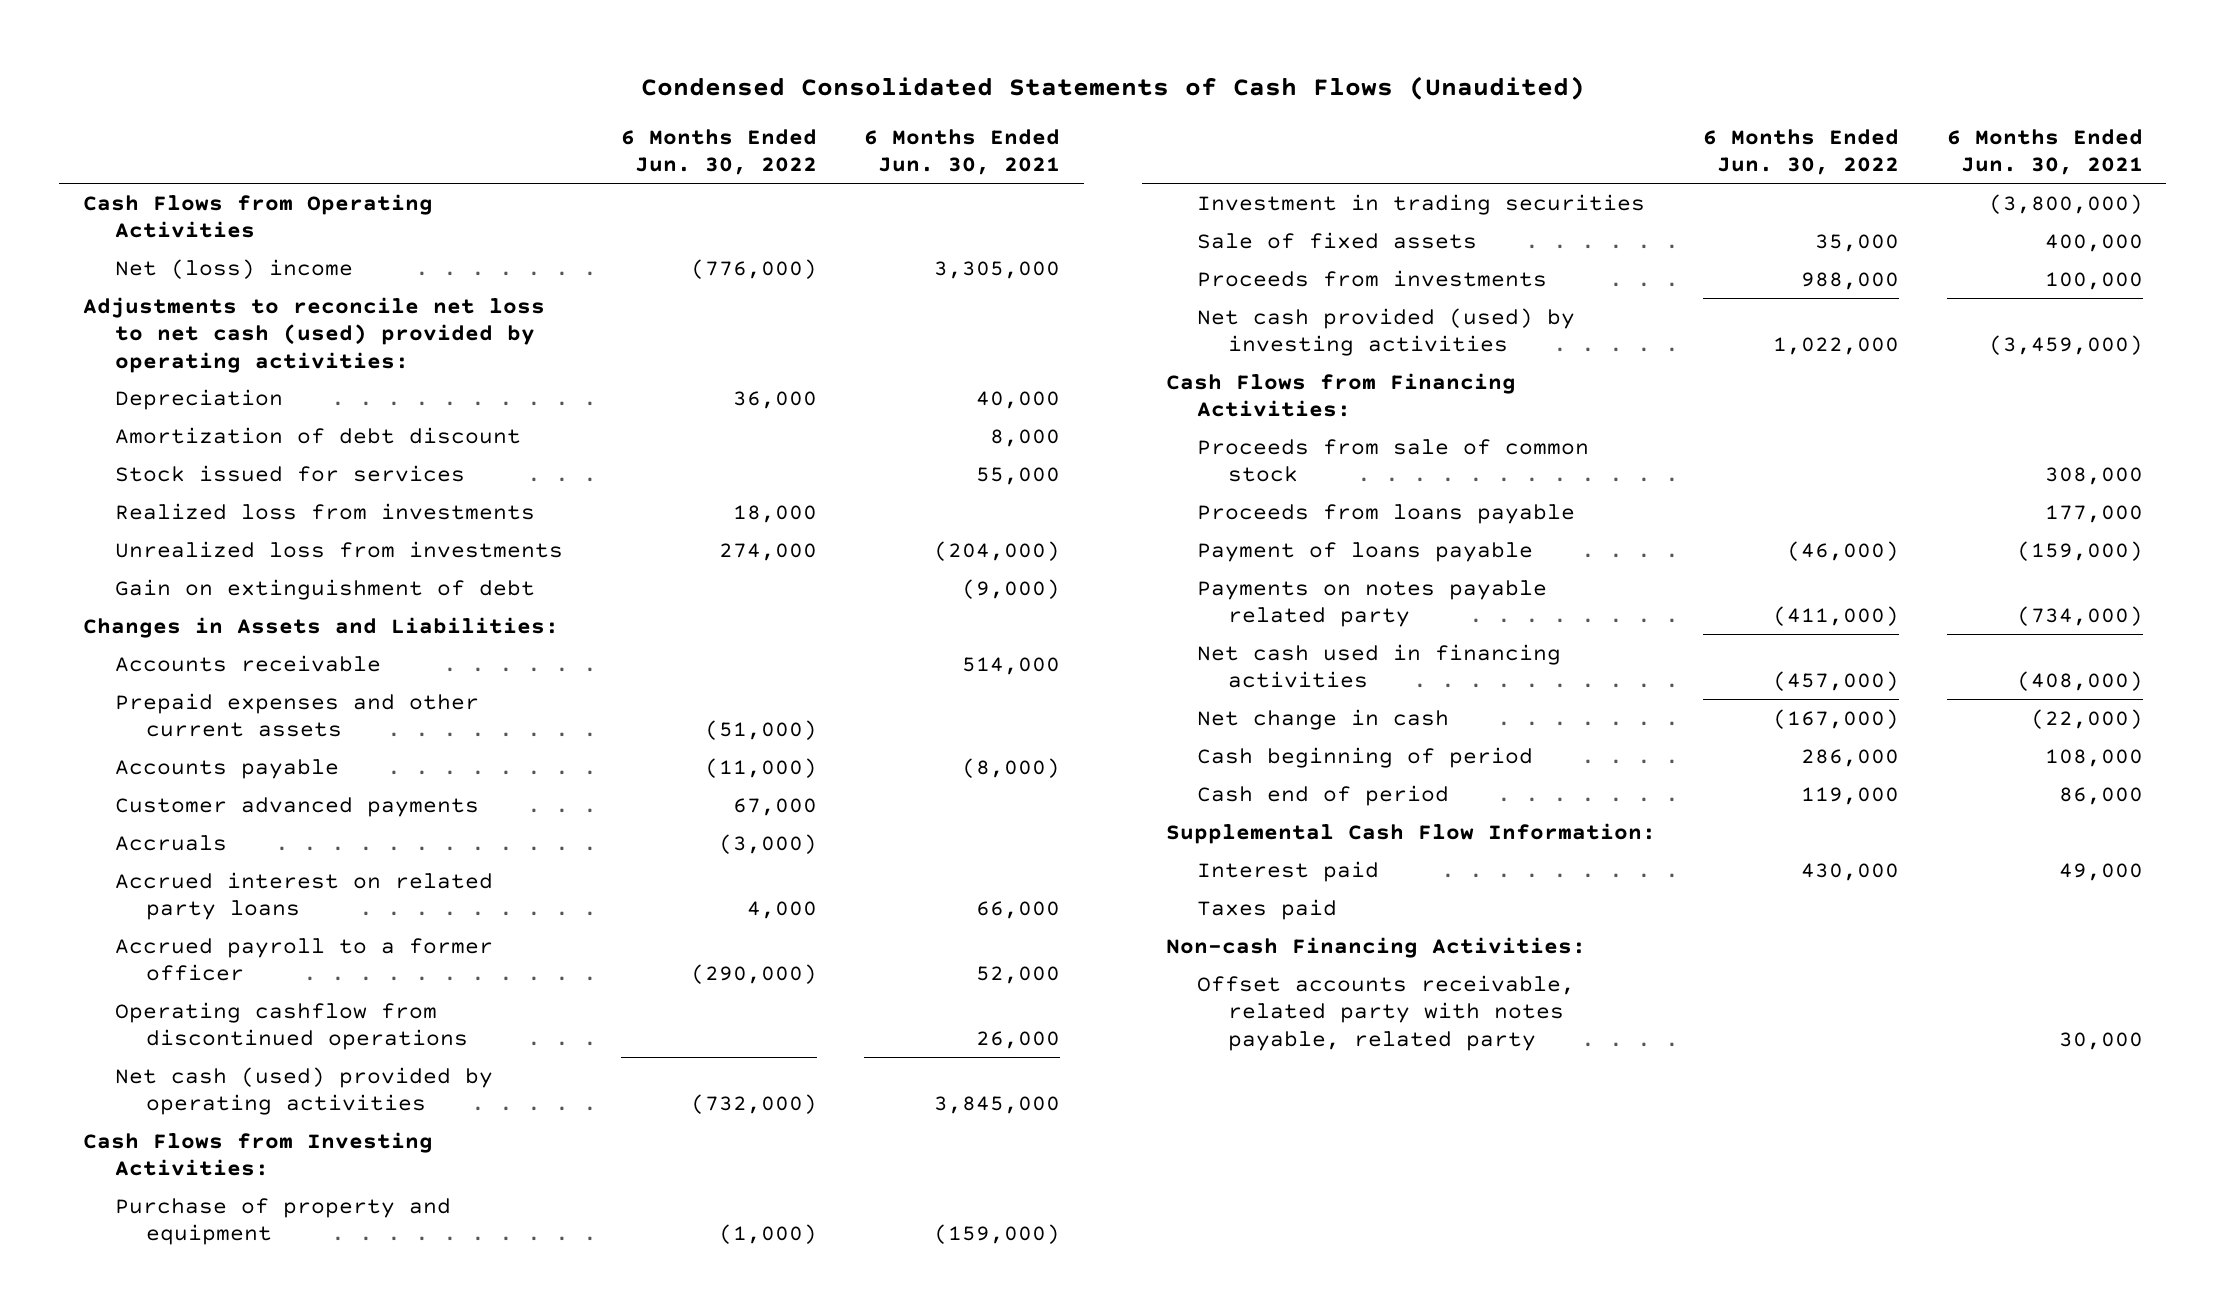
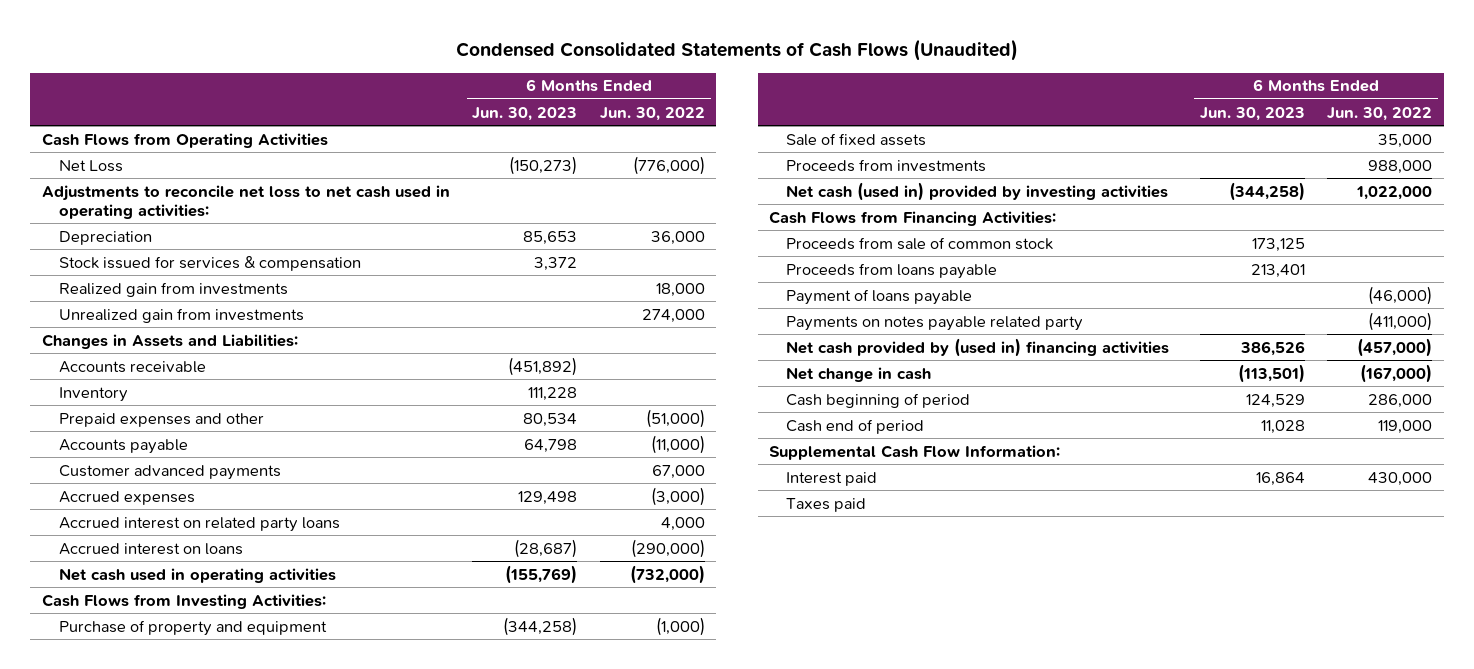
[864,128,1061,176] 6 Months Ended Jun. 30, 2021 -> none
none -> [472,106,578,121] Jun. 30, 2023
[114,258,353,279] Net (loss) income -> [58,159,123,172] Net Loss
[83,296,546,373] Adjustments to reconcile net loss to net cash (used) provided by operating activities: -> [41,184,450,219] Adjustments to reconcile net loss to net cash used in operating activities:
[114,426,521,444] Amortization of debt discount -> none
[114,578,535,600] Gain on extinguishment of debt -> none
[114,464,465,482] Stock issued for services -> [58,255,361,271] Stock issued for services & compensation
[114,502,535,520] Realized loss from investments -> [58,281,288,297] Realized gain from investments
[114,540,563,558] Unrealized loss from investments -> [58,307,304,323] Unrealized gain from investments
none -> [58,386,128,402] Inventory
[114,692,479,738] Prepaid expenses and other current assets -> [58,412,264,427] Prepaid expenses and other
[114,834,227,851] Accruals -> none
none -> [58,490,195,505] Accrued expenses
[114,937,493,982] Accrued payroll to a former officer -> none
[114,1001,469,1051] Operating cashflow from discontinued operations -> none
none -> [58,542,243,555] Accrued interest on loans
[114,1066,493,1116] Net cash (used) provided by operating activities -> [58,567,336,583] Net cash used in operating activities
[1196,193,1645,215] Investment in trading securities -> none
[1196,307,1575,357] Net cash provided (used) by investing activities -> [785,181,1168,201] Net cash (used in) provided by investing activities
[1196,643,1561,689] Net cash used in financing activities -> [785,337,1169,357] Net cash provided by (used in) financing activities
[1165,936,1586,958] Non-cash Financing Activities: -> none
[1196,974,1575,1051] Offset accounts receivable, related party with notes payable, related party -> none

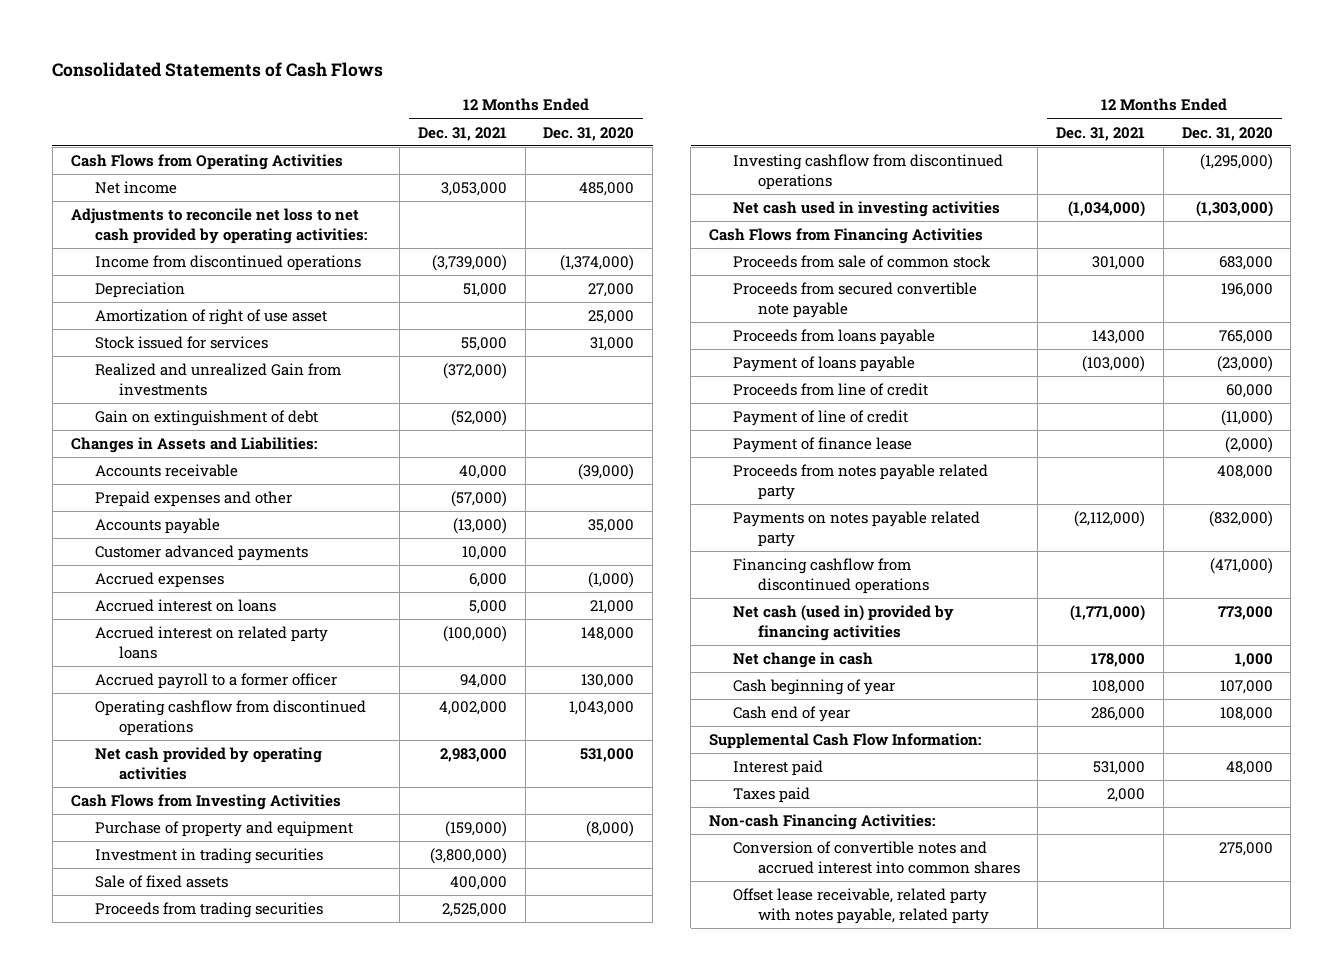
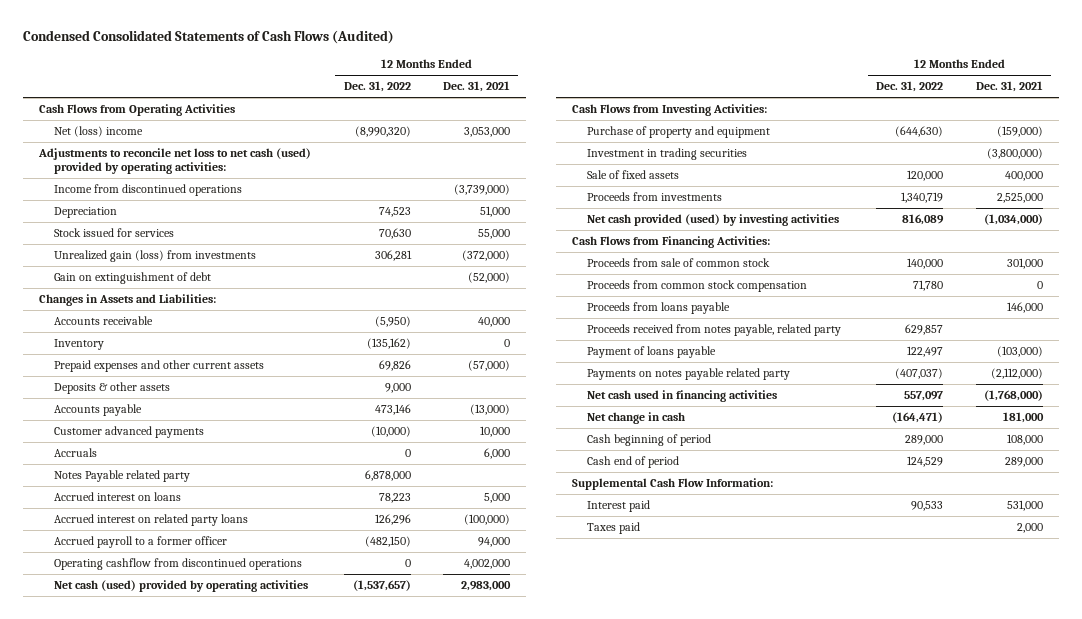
[52,62,384,78] Consolidated Statements of Cash Flows -> [22,30,394,45] Condensed Consolidated Statements of Cash Flows (Audited)
[543,126,635,141] Dec. 31, 2020 -> none
none -> [343,81,411,93] Dec. 31, 2022
[95,181,178,195] Net income -> [53,126,143,138] Net (loss) income
[70,208,368,244] Adjustments to reconcile net loss to net cash provided by operating activities: -> [38,148,312,175] Adjustments to reconcile net loss to net cash (used) provided by operating activities:
[95,309,328,326] Amortization of right of use asset -> none
[95,363,342,396] Realized and unrealized Gain from investments -> [53,250,256,263] Unrealized gain (loss) from investments
none -> [53,339,104,351] Inventory
[95,491,293,508] Prepaid expenses and other -> [53,360,264,373] Prepaid expenses and other current assets
none -> [53,382,170,395] Deposits & other assets
[95,572,225,589] Accrued expenses -> [53,448,97,458] Accruals
none -> [53,470,190,483] Notes Payable related party
[95,747,323,780] Net cash provided by operating activities -> [53,580,308,593] Net cash (used) provided by operating activities
[70,794,341,811] Cash Flows from Investing Activities -> [572,104,768,117] Cash Flows from Investing Activities:
[733,154,1004,190] Investing cashflow from discontinued operations -> none
[95,902,324,919] Proceeds from trading securities -> [586,192,722,202] Proceeds from investments
[733,201,1001,218] Net cash used in investing activities -> [586,214,839,227] Net cash provided (used) by investing activities
[708,228,983,245] Cash Flows from Financing Activities -> [572,236,771,249] Cash Flows from Financing Activities:
[733,282,978,318] Proceeds from secured convertible note payable -> none
none -> [586,280,807,293] Proceeds from common stock compensation
[1092,330,1146,345] 143,000 -> [1006,302,1043,314] 146,000
none -> [586,324,841,337] Proceeds received from notes payable, related party
[733,383,929,397] Proceeds from line of credit -> none
[733,410,909,427] Payment of line of credit -> none
[733,437,913,454] Payment of finance lease -> none
[733,464,989,500] Proceeds from notes payable related party -> none
[733,558,929,594] Financing cashflow from discontinued operations -> none
[733,605,955,641] Net cash (used in) provided by financing activities -> [586,390,777,403] Net cash used in financing activities
[1070,605,1146,622] (1,771,000) -> [983,390,1043,402] (1,768,000)
[1091,653,1146,668] 178,000 -> [1002,412,1044,424] 181,000
[733,679,896,696] Cash beginning of year -> [586,434,711,447] Cash beginning of period
[733,706,851,723] Cash end of year -> [586,456,679,469] Cash end of period
[1091,707,1146,722] 286,000 -> [1004,457,1043,468] 289,000
[708,814,935,831] Non-cash Financing Activities: -> none
[733,841,1020,874] Conversion of convertible notes and accrued interest into common shares -> none
[733,888,989,924] Offset lease receivable, related party with notes payable, related party -> none

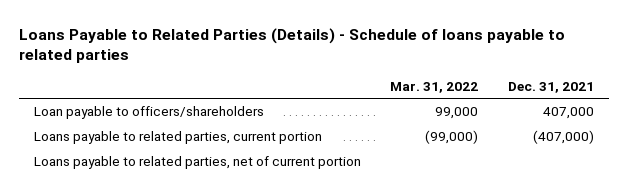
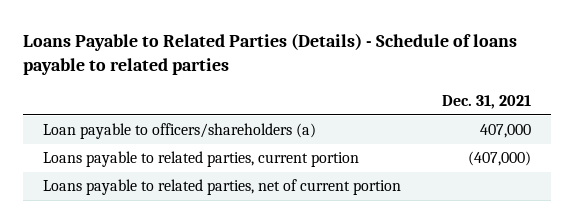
[390,81,479,93] Mar. 31, 2022 -> none
[33,106,264,120] Loan payable to officers/shareholders -> [43,123,317,140] Loan payable to officers/shareholders (a)

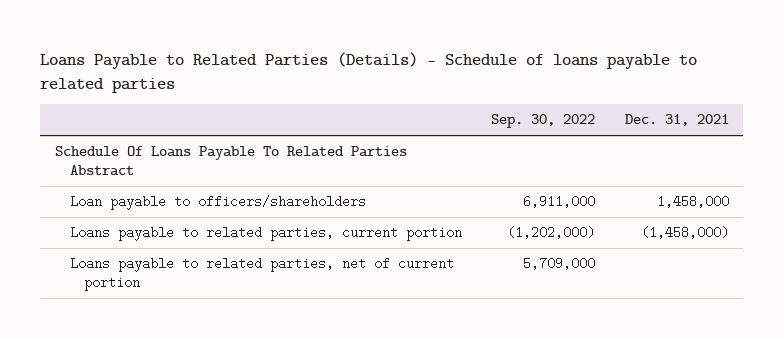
none -> [491,114,596,129] Sep. 30, 2022
none -> [55,146,408,177] Schedule Of Loans Payable To Related Parties Abstract
[43,123,317,140] Loan payable to officers/shareholders (a) -> [69,195,366,211] Loan payable to officers/shareholders
[479,124,531,139] 407,000 -> [656,195,729,209] 1,458,000
[467,151,531,167] (407,000) -> [640,226,729,240] (1,458,000)

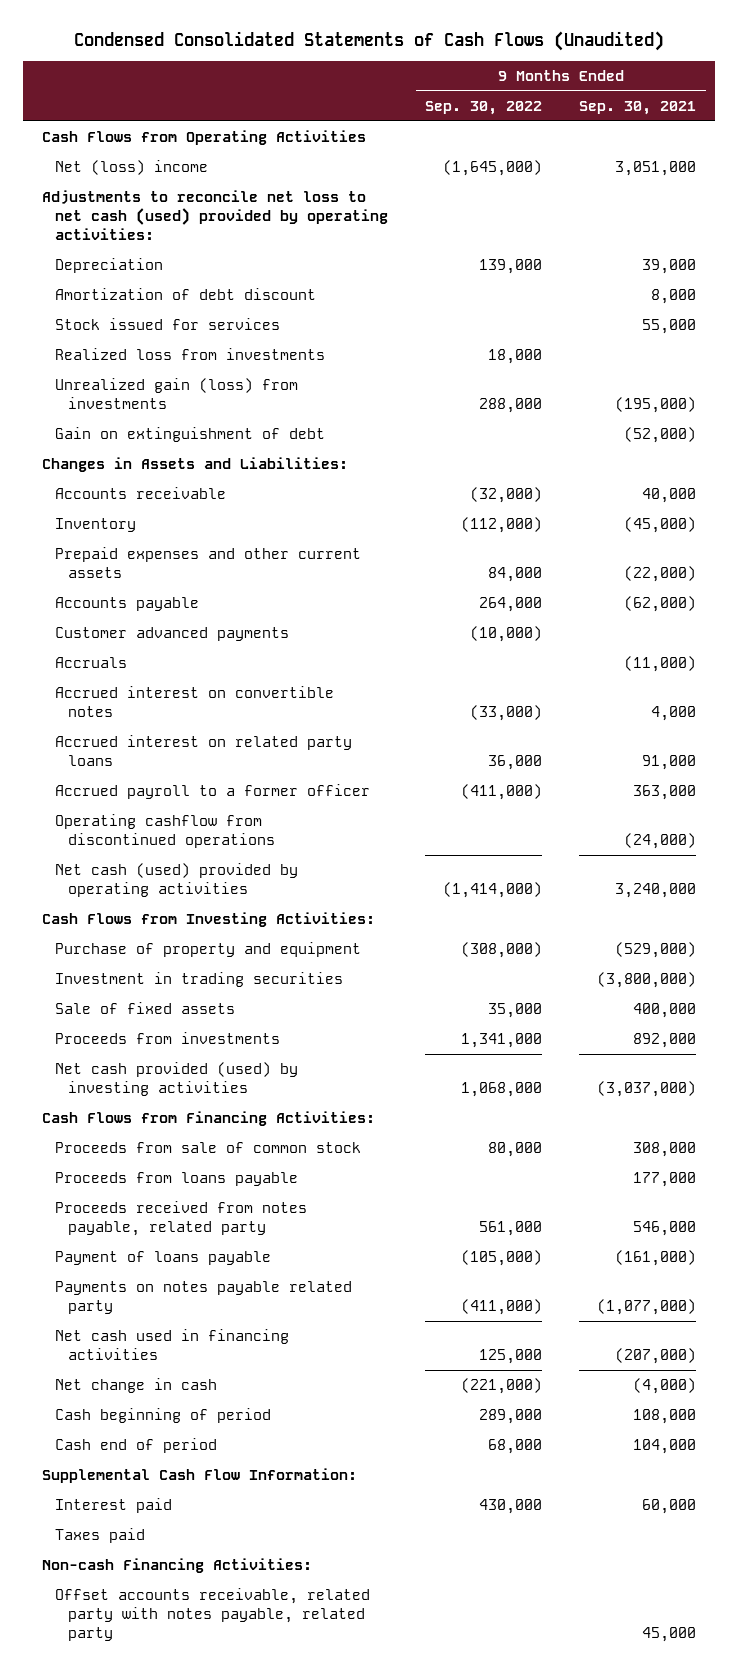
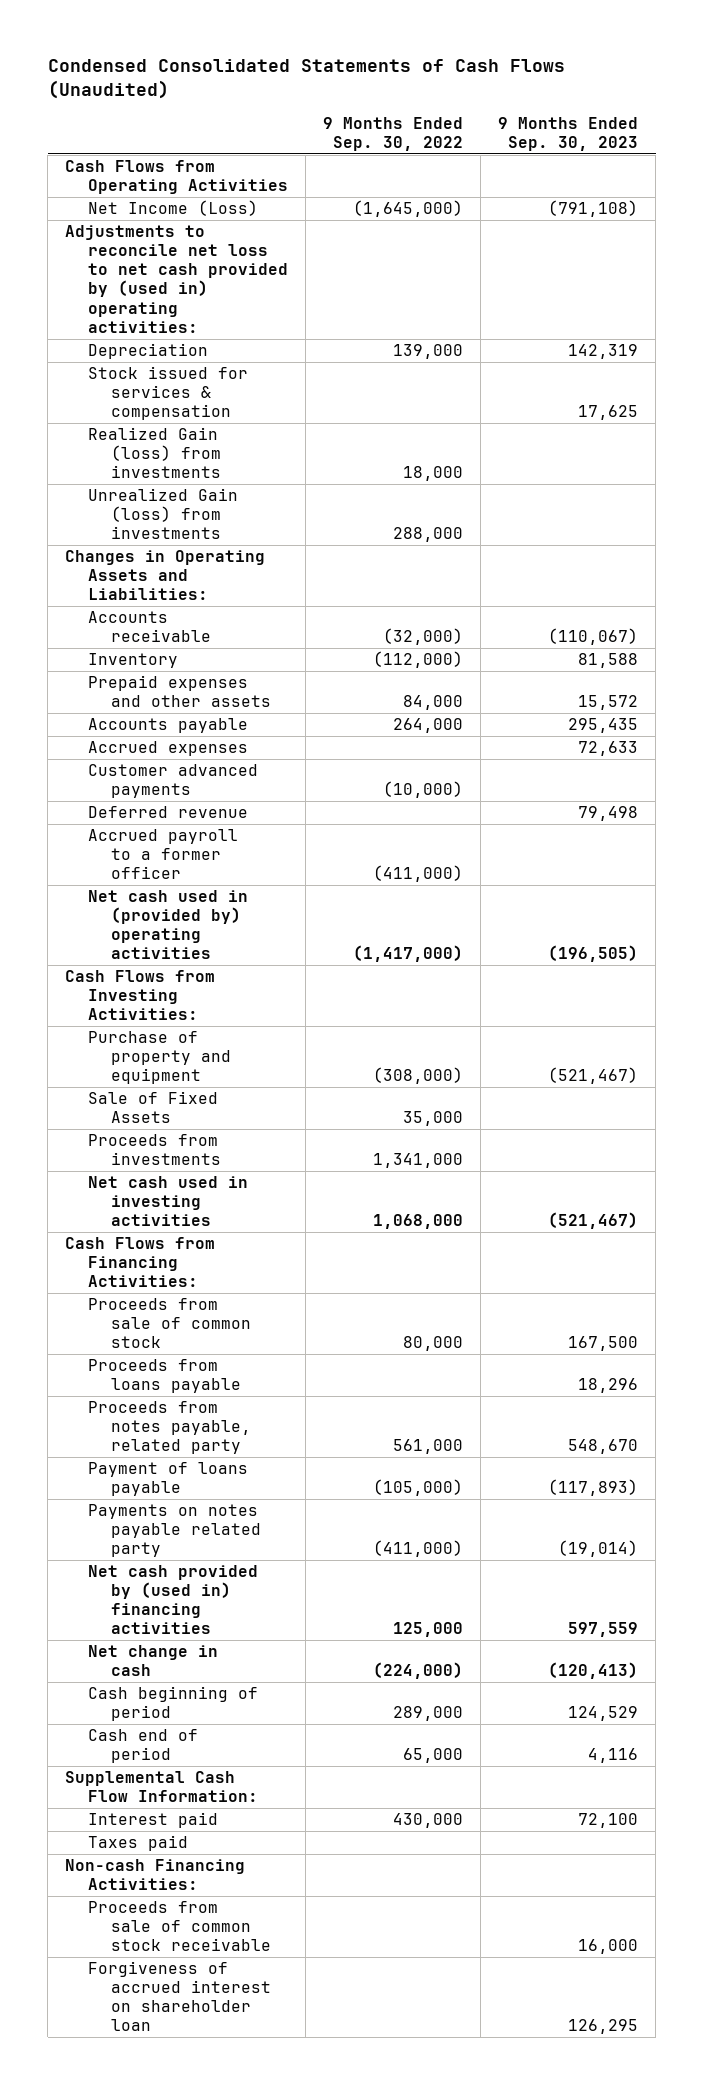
[579,100,697,115] Sep. 30, 2021 -> none
none -> [498,116,639,151] 9 Months Ended Sep. 30, 2023
[54,160,208,176] Net (loss) income -> [88,200,259,217] Net Income (Loss)
[41,190,388,240] Adjustments to reconcile net loss to net cash (used) provided by operating activities: -> [65,225,289,333] Adjustments to reconcile net loss to net cash provided by (used in) operating activities:
[54,288,316,301] Amortization of debt discount -> none
[54,427,325,443] Gain on extinguishment of debt -> none
[54,318,280,331] Stock issued for services -> [88,366,249,421] Stock issued for services & compensation
[54,348,325,361] Realized loss from investments -> [88,427,222,479] Realized Gain (loss) from investments
[54,378,298,410] Unrealized gain (loss) from investments -> [88,488,239,540] Unrealized Gain (loss) from investments
[41,457,348,473] Changes in Assets and Liabilities: -> [65,550,266,601] Changes in Operating Assets and Liabilities:
[54,547,361,579] Prepaid expenses and other current assets -> [88,675,272,708] Prepaid expenses and other assets
none -> [88,741,249,757] Accrued expenses
[54,657,127,669] Accruals -> none
[54,686,334,718] Accrued interest on convertible notes -> none
[54,735,352,767] Accrued interest on related party loans -> none
none -> [88,806,249,819] Deferred revenue
[54,814,275,849] Operating cashflow from discontinued operations -> none
[54,863,298,898] Net cash (used) provided by operating activities -> [88,890,249,960] Net cash used in (provided by) operating activities
[443,882,543,899] (1,414,000) -> [353,945,464,963] (1,417,000)
[54,972,343,988] Investment in trading securities -> none
[54,1002,235,1015] Sale of fixed assets -> [88,1091,219,1124] Sale of Fixed Assets
[54,1062,298,1097] Net cash provided (used) by investing activities -> [88,1176,249,1227] Net cash used in investing activities
[54,1201,307,1237] Proceeds received from notes payable, related party -> [88,1401,252,1455] Proceeds from notes payable, related party
[54,1329,289,1361] Net cash used in financing activities -> [88,1565,259,1635] Net cash provided by (used in) financing activities
[461,1378,543,1395] (221,000) -> [373,1662,464,1680] (224,000)
[488,1439,543,1455] 68,000 -> [403,1748,464,1764] 65,000
[54,1588,370,1641] Offset accounts receivable, related party with notes payable, related party -> none
none -> [88,1901,272,1952] Proceeds from sale of common stock receivable
none -> [88,1961,272,2032] Forgiveness of accrued interest on shareholder loan

